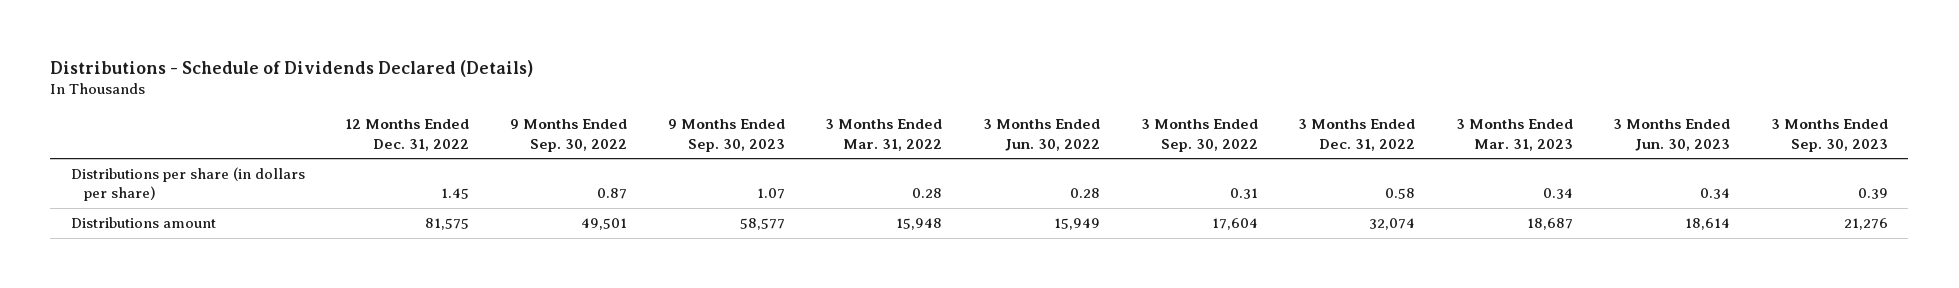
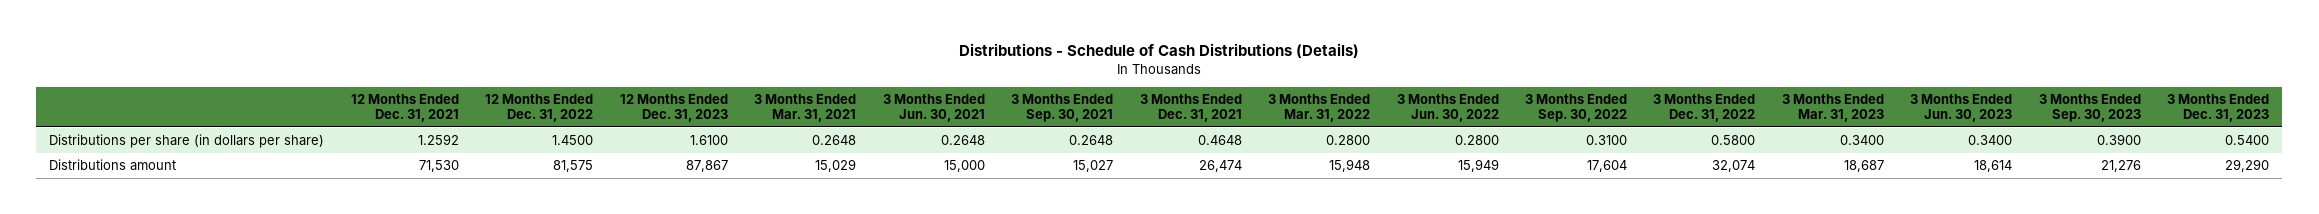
[50,59,534,77] Distributions - Schedule of Dividends Declared (Details) -> [959,43,1360,59] Distributions - Schedule of Cash Distributions (Details)
[509,119,627,152] 9 Months Ended Sep. 30, 2022 -> none
[667,119,785,152] 9 Months Ended Sep. 30, 2023 -> none
none -> [350,93,459,123] 12 Months Ended Dec. 31, 2021
none -> [619,93,728,123] 12 Months Ended Dec. 31, 2023
none -> [754,93,857,123] 3 Months Ended Mar. 31, 2021
none -> [882,93,985,123] 3 Months Ended Jun. 30, 2021
none -> [1011,93,1114,123] 3 Months Ended Sep. 30, 2021
none -> [1139,93,1242,123] 3 Months Ended Dec. 31, 2021
none -> [2167,93,2270,123] 3 Months Ended Dec. 31, 2023
[441,188,470,200] 1.45 -> [552,135,594,146] 1.4500
[912,188,943,199] 0.28 -> [1326,135,1371,146] 0.2800
[1069,188,1100,199] 0.28 -> [1454,135,1499,146] 0.2800
[1229,188,1258,200] 0.31 -> [1585,135,1627,146] 0.3100
[1385,188,1416,200] 0.58 -> [1711,135,1756,146] 0.5800
[1542,188,1573,200] 0.34 -> [1839,135,1884,146] 0.3400
[1700,188,1731,200] 0.34 -> [1968,135,2013,146] 0.3400
[1858,188,1889,200] 0.39 -> [2096,134,2141,146] 0.3900

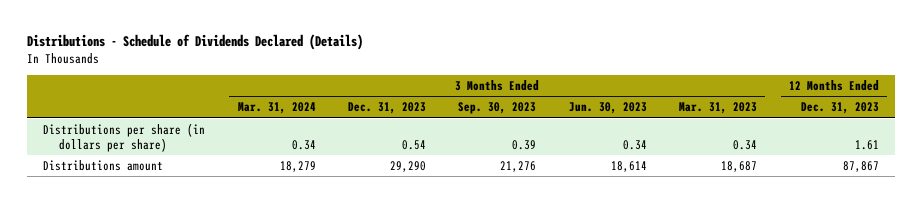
[959,43,1360,59] Distributions - Schedule of Cash Distributions (Details) -> [27,34,364,51] Distributions - Schedule of Dividends Declared (Details)
[350,93,459,123] 12 Months Ended Dec. 31, 2021 -> none
[485,93,594,123] 12 Months Ended Dec. 31, 2022 -> none
[754,93,857,123] 3 Months Ended Mar. 31, 2021 -> none
[882,93,985,123] 3 Months Ended Jun. 30, 2021 -> none
[1011,93,1114,123] 3 Months Ended Sep. 30, 2021 -> none
[1139,93,1242,123] 3 Months Ended Dec. 31, 2021 -> none
[1268,93,1371,123] 3 Months Ended Mar. 31, 2022 -> none
[1396,93,1499,123] 3 Months Ended Jun. 30, 2022 -> none
[1524,93,1627,123] 3 Months Ended Sep. 30, 2022 -> none
[1653,93,1756,123] 3 Months Ended Dec. 31, 2022 -> none
none -> [237,102,316,115] Mar. 31, 2024
[689,135,728,146] 1.6100 -> [855,140,880,151] 1.61
[1839,135,1884,146] 0.3400 -> [732,140,757,151] 0.34
[1968,135,2013,146] 0.3400 -> [622,140,647,151] 0.34
[2096,134,2141,146] 0.3900 -> [512,140,537,151] 0.39
[2225,135,2270,146] 0.5400 -> [401,140,426,151] 0.54

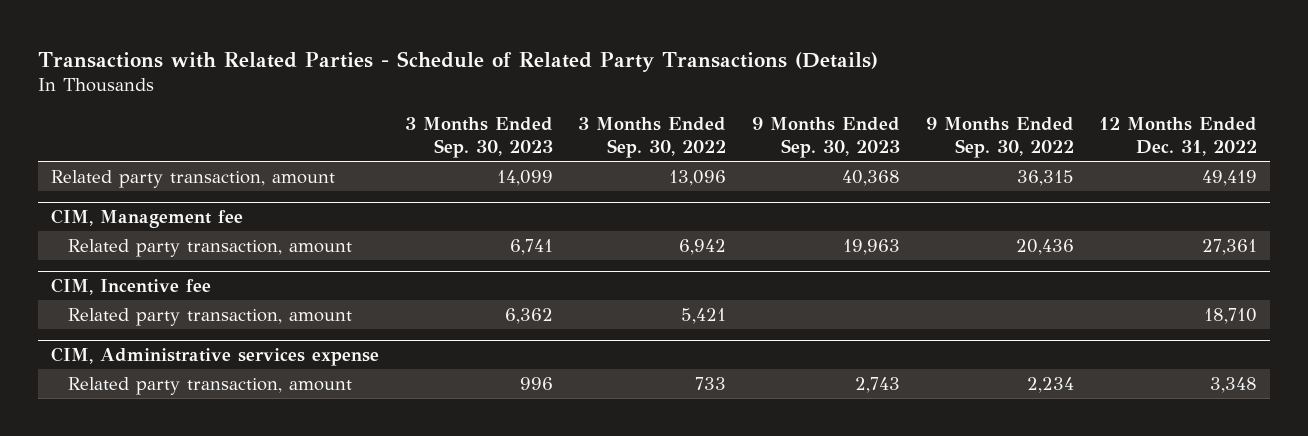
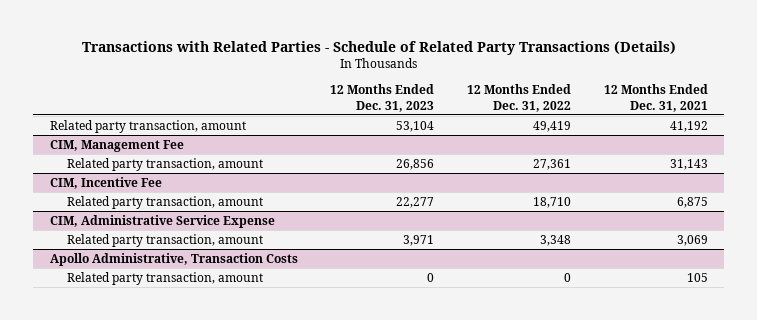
[404,117,553,159] 3 Months Ended Sep. 30, 2023 -> none
[578,117,727,159] 3 Months Ended Sep. 30, 2022 -> none
[751,117,900,159] 9 Months Ended Sep. 30, 2023 -> none
[925,117,1074,159] 9 Months Ended Sep. 30, 2022 -> none
none -> [330,84,435,112] 12 Months Ended Dec. 31, 2023
none -> [603,84,708,112] 12 Months Ended Dec. 31, 2021
[50,209,243,229] CIM, Management fee -> [49,140,184,153] CIM, Management Fee
[50,278,211,296] CIM, Incentive fee -> [49,177,162,190] CIM, Incentive Fee
[50,347,379,367] CIM, Administrative services expense -> [49,215,275,229] CIM, Administrative Service Expense
none -> [49,253,298,267] Apollo Administrative, Transaction Costs
none -> [66,272,263,286] Related party transaction, amount

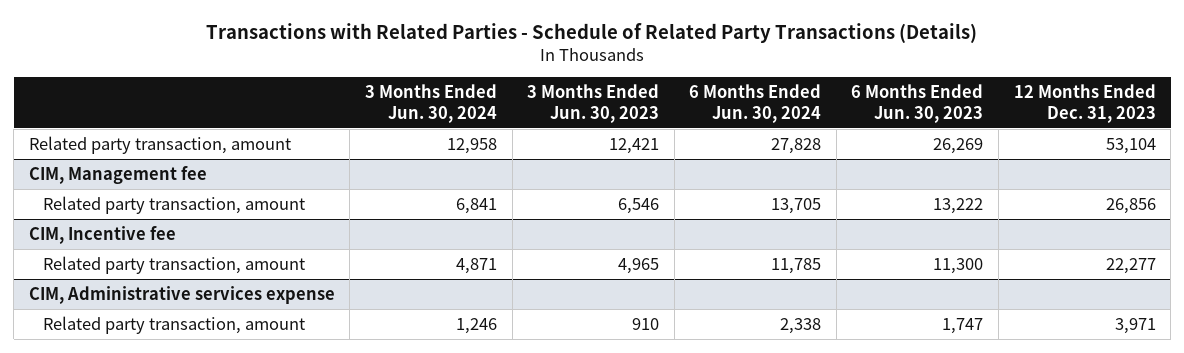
[466,84,571,112] 12 Months Ended Dec. 31, 2022 -> none
[603,84,708,112] 12 Months Ended Dec. 31, 2021 -> none
none -> [365,84,498,123] 3 Months Ended Jun. 30, 2024
none -> [527,84,660,123] 3 Months Ended Jun. 30, 2023
none -> [689,84,822,123] 6 Months Ended Jun. 30, 2024
none -> [851,84,984,123] 6 Months Ended Jun. 30, 2023
[49,140,184,153] CIM, Management Fee -> [28,165,207,184] CIM, Management fee
[49,177,162,190] CIM, Incentive Fee -> [28,225,176,244] CIM, Incentive fee
[49,215,275,229] CIM, Administrative Service Expense -> [28,285,335,304] CIM, Administrative services expense
[49,253,298,267] Apollo Administrative, Transaction Costs -> none
[66,272,263,286] Related party transaction, amount -> none

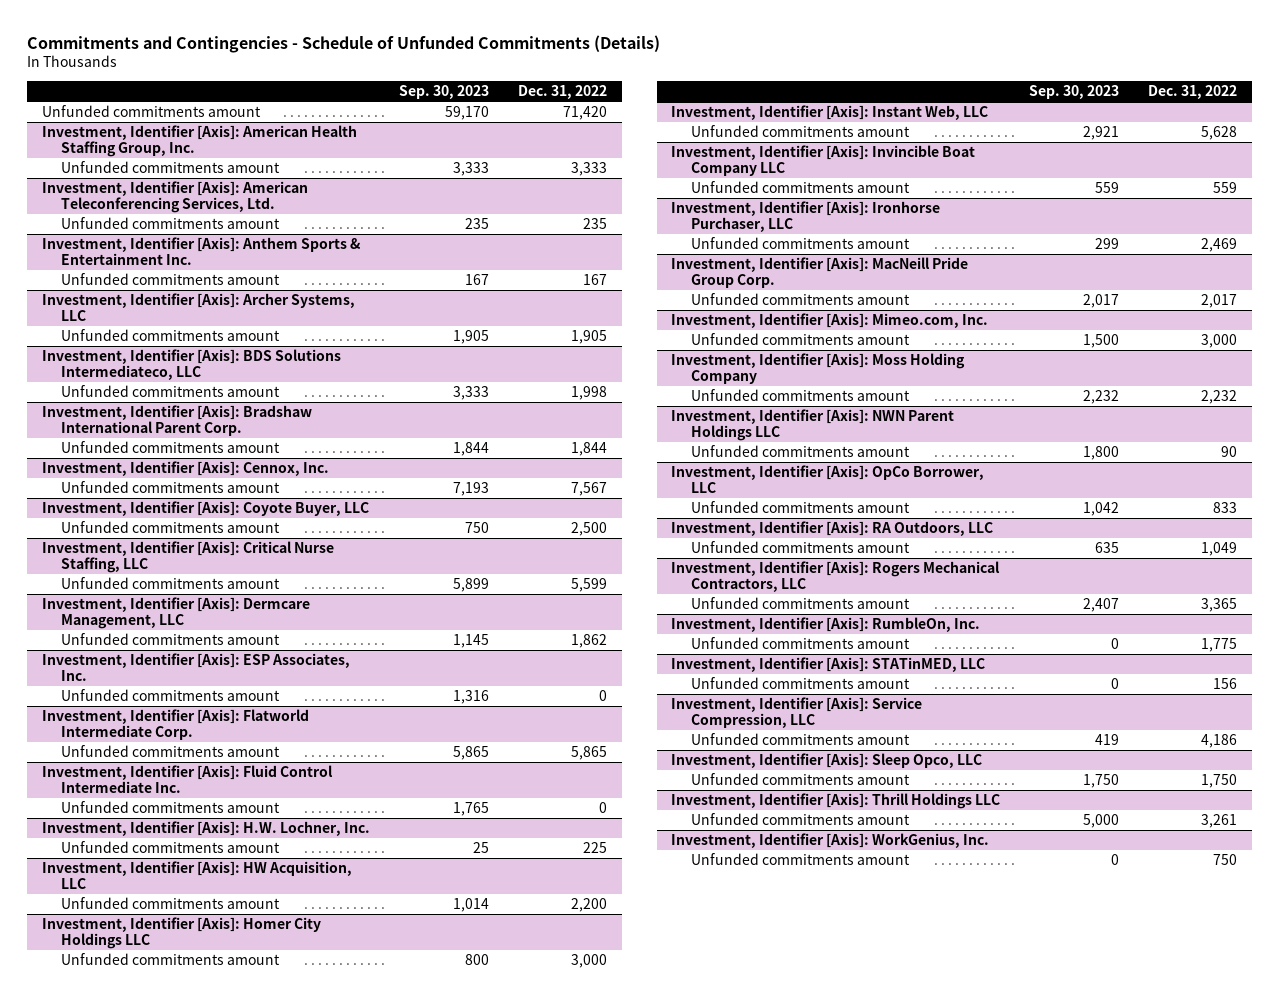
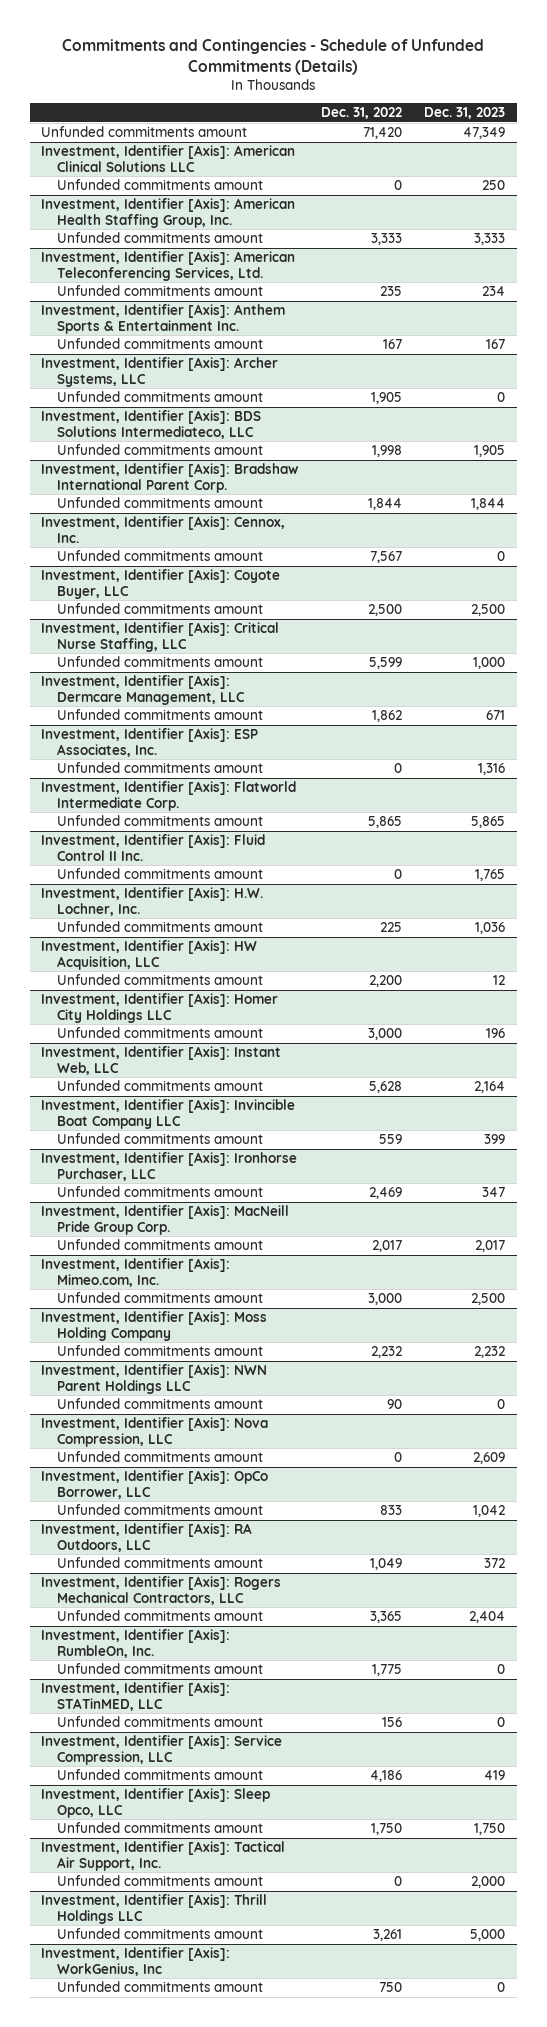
[399,85,490,100] Sep. 30, 2023 -> none
none -> [424,107,506,120] Dec. 31, 2023
none -> [41,145,296,172] Investment, Identifier [Axis]: American Clinical Solutions LLC
none -> [56,179,263,191] Unfunded commitments amount
[41,765,333,794] Investment, Identifier [Axis]: Fluid Control Intermediate Inc. -> [41,834,266,861] Investment, Identifier [Axis]: Fluid Control II Inc.
none -> [41,1417,269,1447] Investment, Identifier [Axis]: Nova Compression, LLC
none -> [56,1451,263,1463] Unfunded commitments amount
none -> [41,1841,286,1871] Investment, Identifier [Axis]: Tactical Air Support, Inc.
none -> [56,1875,263,1887] Unfunded commitments amount
[671,833,990,849] Investment, Identifier [Axis]: WorkGenius, Inc. -> [41,1947,231,1976] Investment, Identifier [Axis]: WorkGenius, Inc

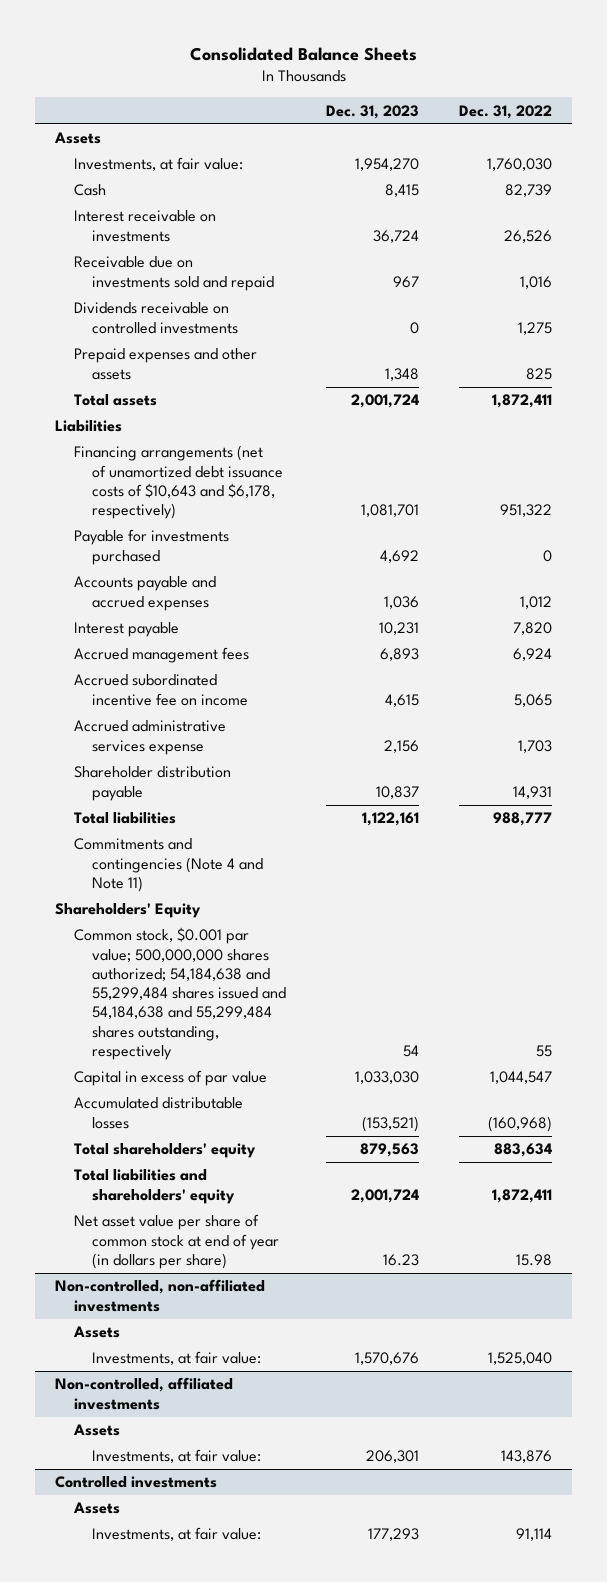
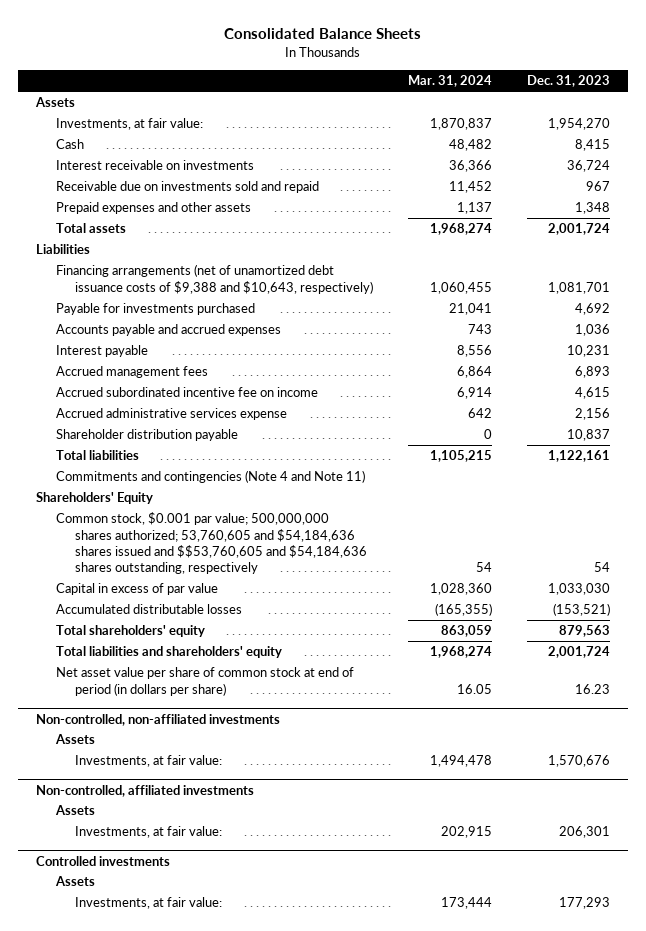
[458,104,552,119] Dec. 31, 2022 -> none
none -> [408,75,493,88] Mar. 31, 2024
[73,302,239,334] Dividends receivable on controlled investments -> none
[73,445,284,520] Financing arrangements (net of unamortized debt issuance costs of $10,643 and $6,178, respectively) -> [55,264,374,294] Financing arrangements (net of unamortized debt issuance costs of $9,388 and $10,643, respectively)
[73,927,287,1060] Common stock, $0.001 par value; 500,000,000 shares authorized; 54,184,638 and 55,299,484 shares issued and 54,184,638 and 55,299,484 shares outstanding, respectively -> [55,512,368,575] Common stock, $0.001 par value; 500,000,000 shares authorized; 53,760,605 and $54,184,636 shares issued and $$53,760,605 and $54,184,636 shares outstanding, respectively
[73,1214,280,1269] Net asset value per share of common stock at end of year (in dollars per share) -> [55,667,354,696] Net asset value per share of common stock at end of period (in dollars per share)

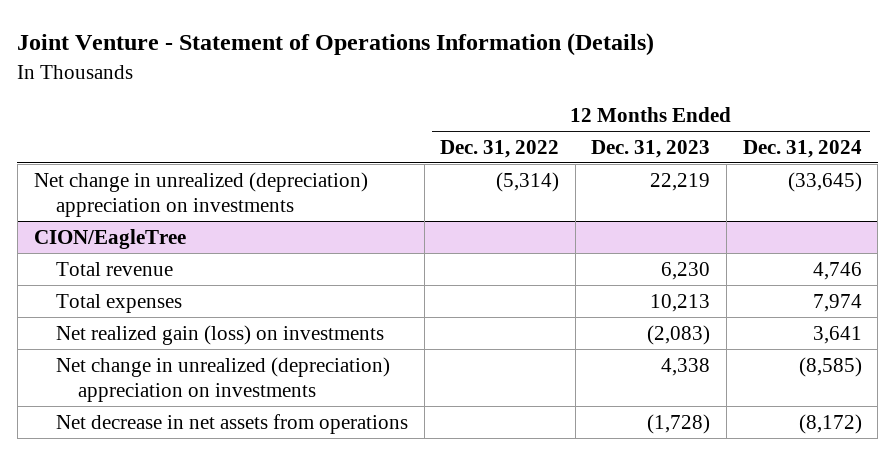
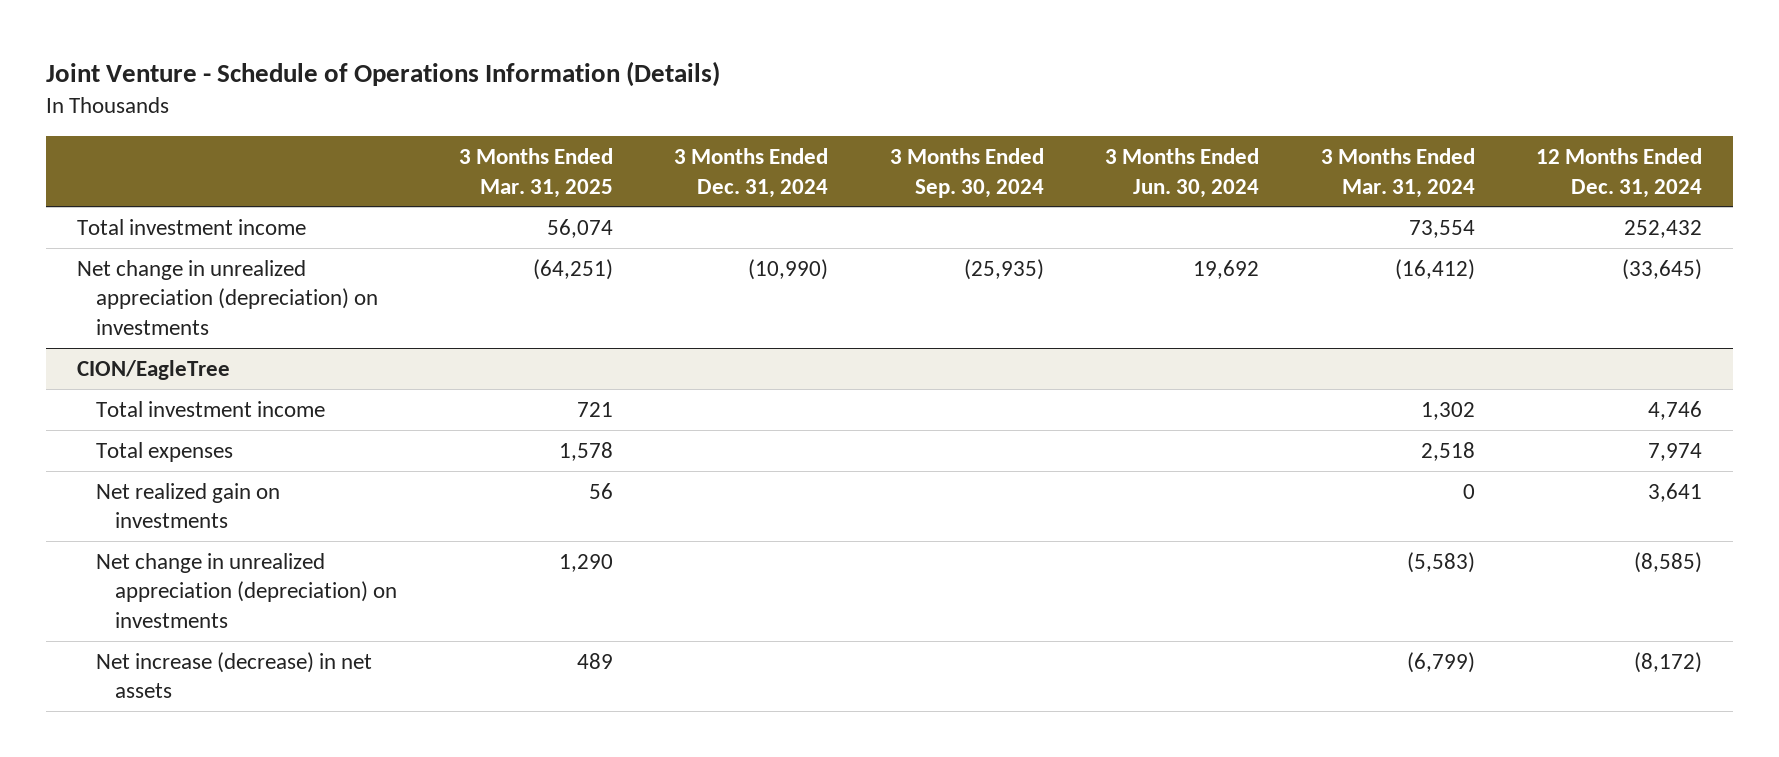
[17,33,655,57] Joint Venture - Statement of Operations Information (Details) -> [46,61,721,88] Joint Venture - Schedule of Operations Information (Details)
[440,139,560,158] Dec. 31, 2022 -> none
[591,139,711,158] Dec. 31, 2023 -> none
none -> [458,148,613,198] 3 Months Ended Mar. 31, 2025
none -> [674,148,829,198] 3 Months Ended Dec. 31, 2024
none -> [889,148,1044,198] 3 Months Ended Sep. 30, 2024
none -> [1105,148,1260,198] 3 Months Ended Jun. 30, 2024
none -> [1320,148,1475,198] 3 Months Ended Mar. 31, 2024
none -> [77,218,307,235] Total investment income
[33,171,368,217] Net change in unrealized (depreciation) appreciation on investments -> [77,259,379,335] Net change in unrealized appreciation (depreciation) on investments
[55,261,173,276] Total revenue -> [96,400,326,417] Total investment income
[55,324,384,345] Net realized gain (loss) on investments -> [96,482,281,529] Net realized gain on investments
[55,356,390,402] Net change in unrealized (depreciation) appreciation on investments -> [96,552,398,628] Net change in unrealized appreciation (depreciation) on investments
[55,413,408,434] Net decrease in net assets from operations -> [96,651,373,699] Net increase (decrease) in net assets

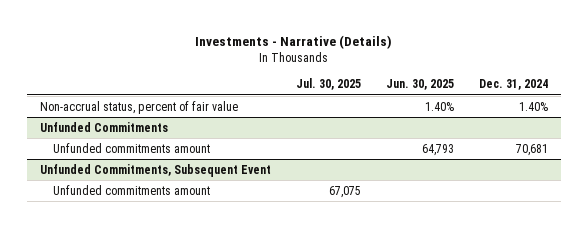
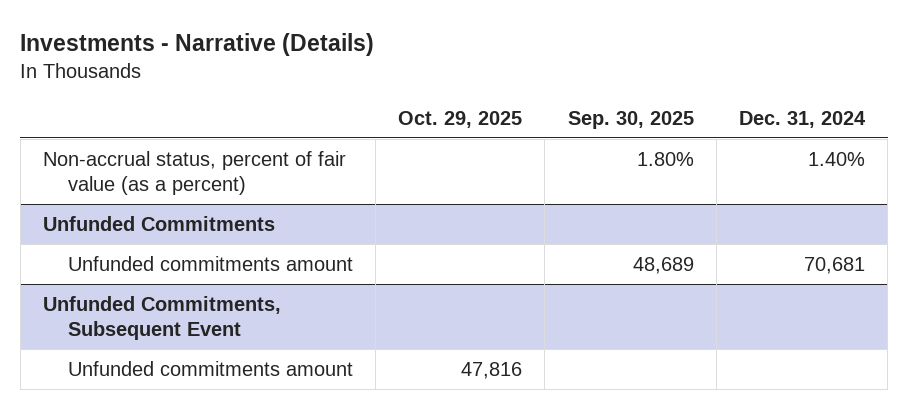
[296,78,362,91] Jul. 30, 2025 -> none
[386,79,455,91] Jun. 30, 2025 -> none
none -> [398,110,523,128] Oct. 29, 2025
none -> [567,110,694,129] Sep. 30, 2025
[39,100,238,114] Non-accrual status, percent of fair value -> [43,150,347,196] Non-accrual status, percent of fair value (as a percent)

